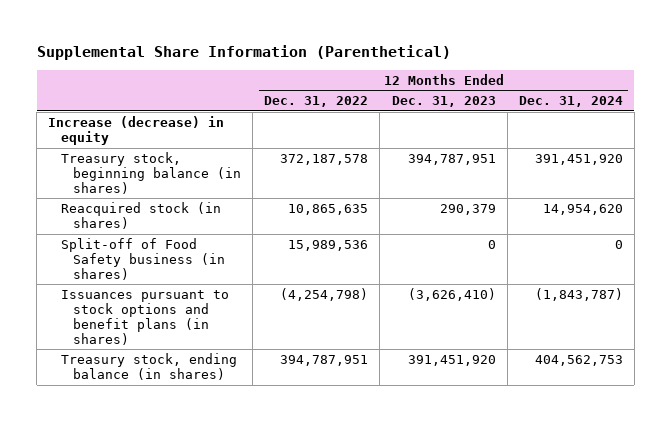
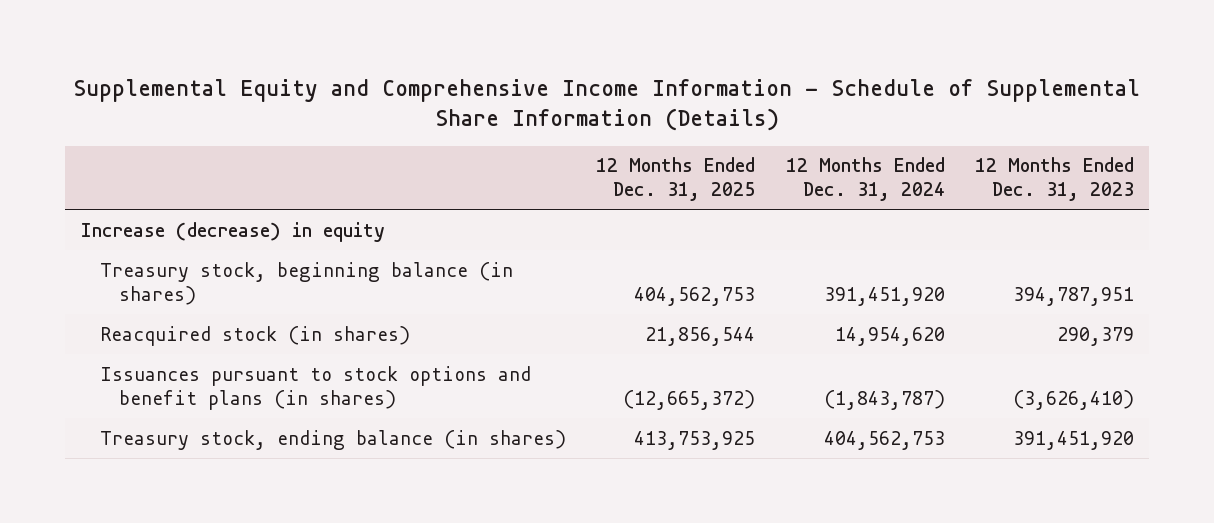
[36,44,451,60] Supplemental Share Information (Parenthetical) -> [73,78,1141,132] Supplemental Equity and Comprehensive Income Information - Schedule of Supplemental Share Information (Details)
[264,96,369,108] Dec. 31, 2022 -> none
none -> [596,157,756,202] 12 Months Ended Dec. 31, 2025
[60,238,226,280] Split-off of Food Safety business (in shares) -> none

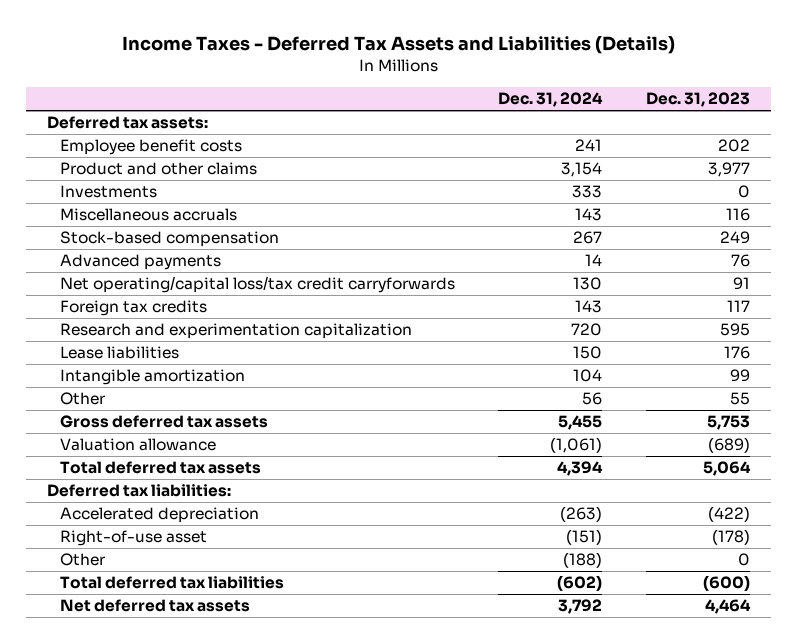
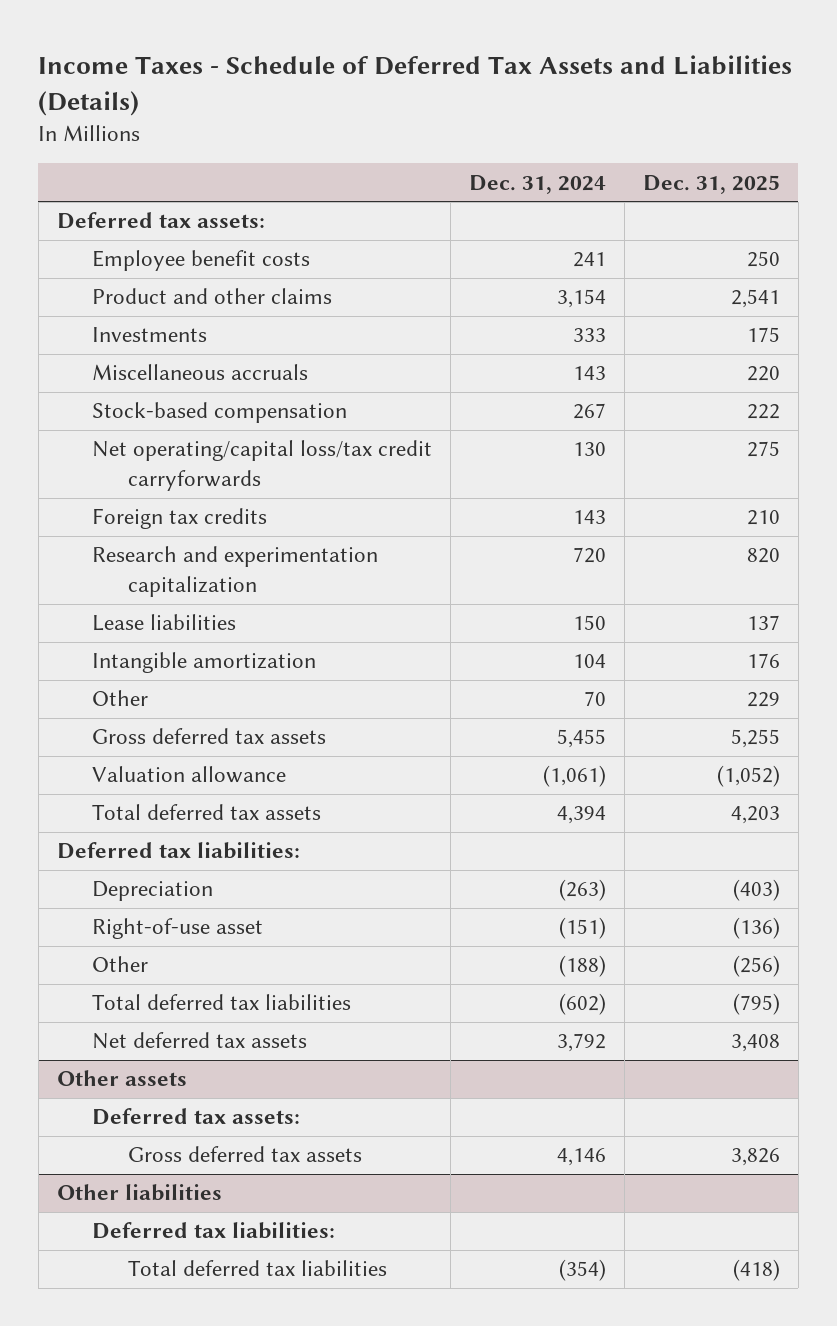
[121,35,675,54] Income Taxes - Deferred Tax Assets and Liabilities (Details) -> [38,54,793,116] Income Taxes - Schedule of Deferred Tax Assets and Liabilities (Details)
[645,92,750,108] Dec. 31, 2023 -> none
none -> [643,174,781,194] Dec. 31, 2025
[59,254,221,271] Advanced payments -> none
[582,392,603,406] 56 -> [584,691,607,707] 70
[59,507,259,524] Accelerated depreciation -> [92,881,214,902] Depreciation
none -> [56,1070,187,1087] Other assets
none -> [92,1108,301,1126] Deferred tax assets:
none -> [128,1146,363,1163] Gross deferred tax assets
none -> [56,1184,222,1202] Other liabilities
none -> [92,1222,336,1240] Deferred tax liabilities:
none -> [128,1260,388,1277] Total deferred tax liabilities

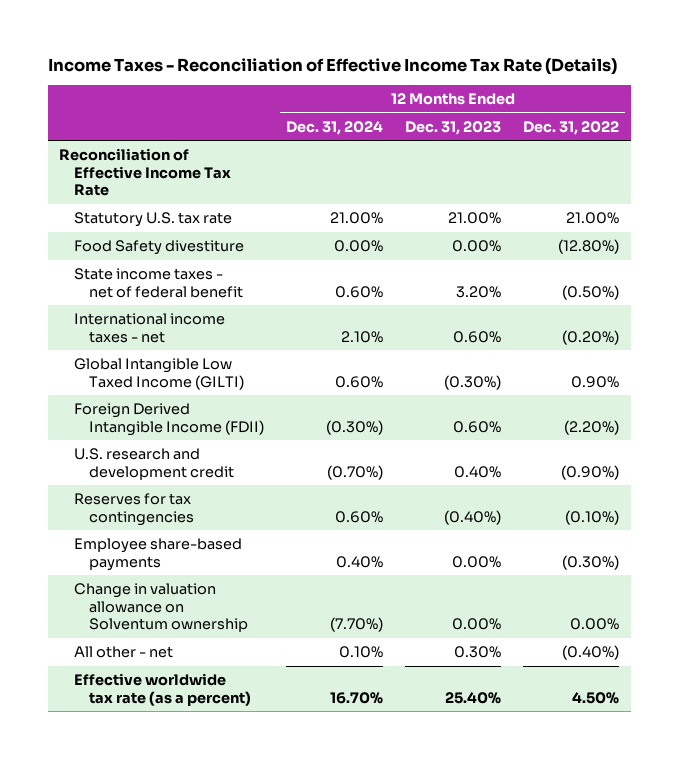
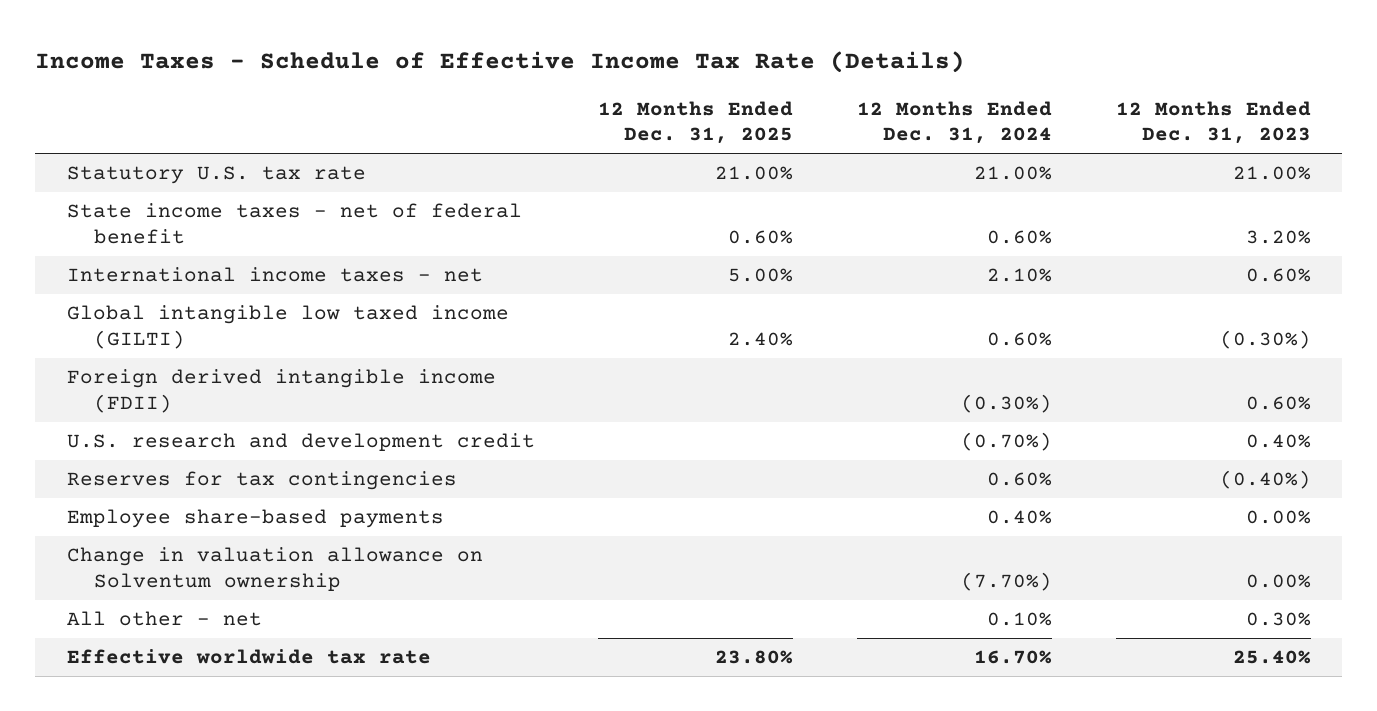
[48,57,618,75] Income Taxes - Reconciliation of Effective Income Tax Rate (Details) -> [34,50,965,73] Income Taxes - Schedule of Effective Income Tax Rate (Details)
[523,120,620,135] Dec. 31, 2022 -> none
none -> [598,100,794,145] 12 Months Ended Dec. 31, 2025
[59,148,232,197] Reconciliation of Effective Income Tax Rate -> none
[74,240,245,256] Food Safety divestiture -> none
[74,358,244,390] Global Intangible Low Taxed Income (GILTI) -> [66,305,509,350] Global intangible low taxed income (GILTI)
[74,403,264,436] Foreign Derived Intangible Income (FDII) -> [66,369,496,414] Foreign derived intangible income (FDII)
[74,673,251,706] Effective worldwide tax rate (as a percent) -> [66,649,431,665] Effective worldwide tax rate

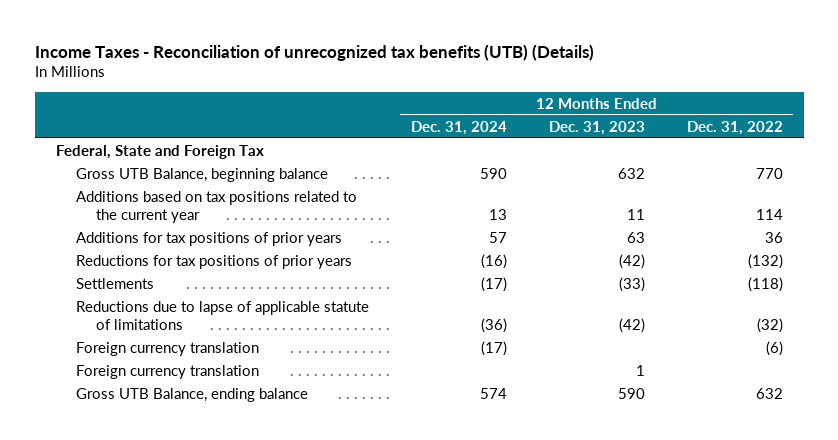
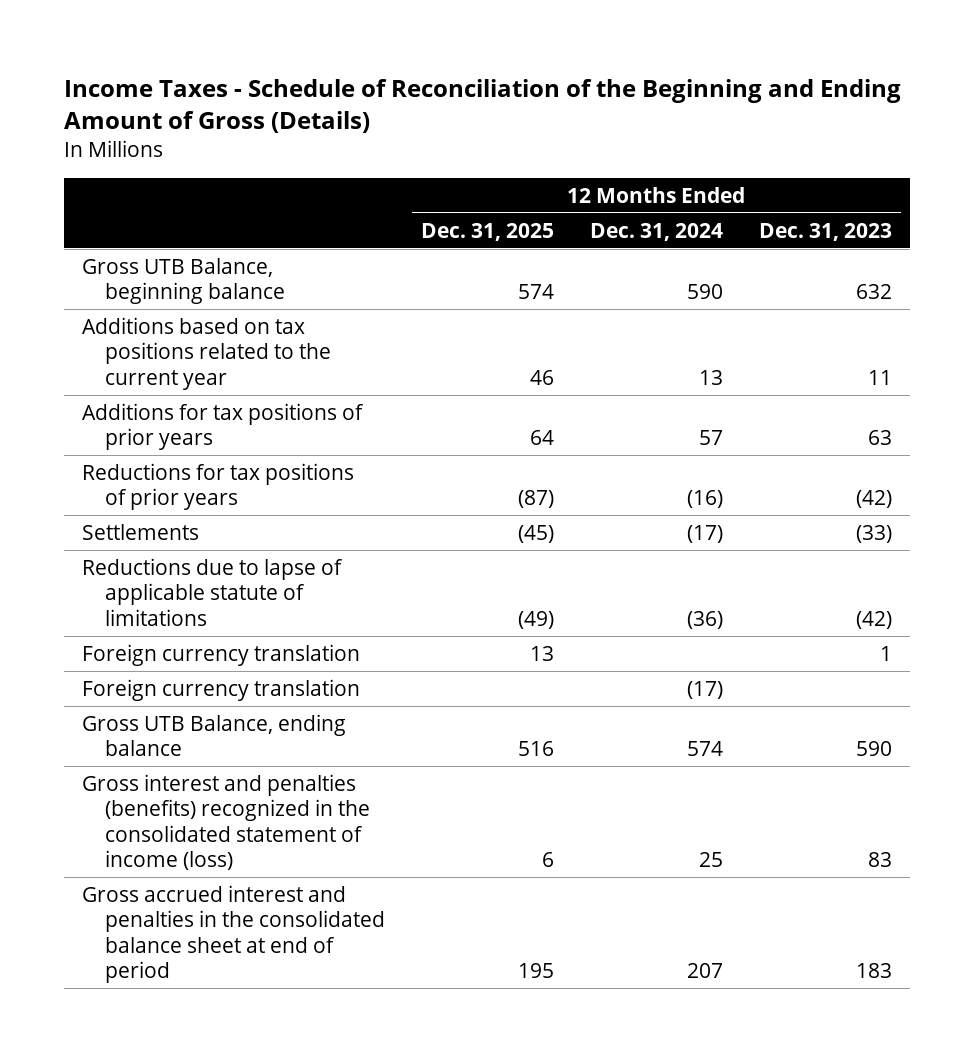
[34,43,594,61] Income Taxes - Reconciliation of unrecognized tax benefits (UTB) (Details) -> [64,78,902,133] Income Taxes - Schedule of Reconciliation of the Beginning and Ending Amount of Gross (Details)
[686,120,783,135] Dec. 31, 2022 -> none
none -> [420,222,554,241] Dec. 31, 2025
[55,144,264,159] Federal, State and Foreign Tax -> none
[76,341,260,356] Foreign currency translation -> [82,678,361,701] Foreign currency translation
none -> [82,773,370,871] Gross interest and penalties (benefits) recognized in the consolidated statement of income (loss)
none -> [82,884,385,984] Gross accrued interest and penalties in the consolidated balance sheet at end of period

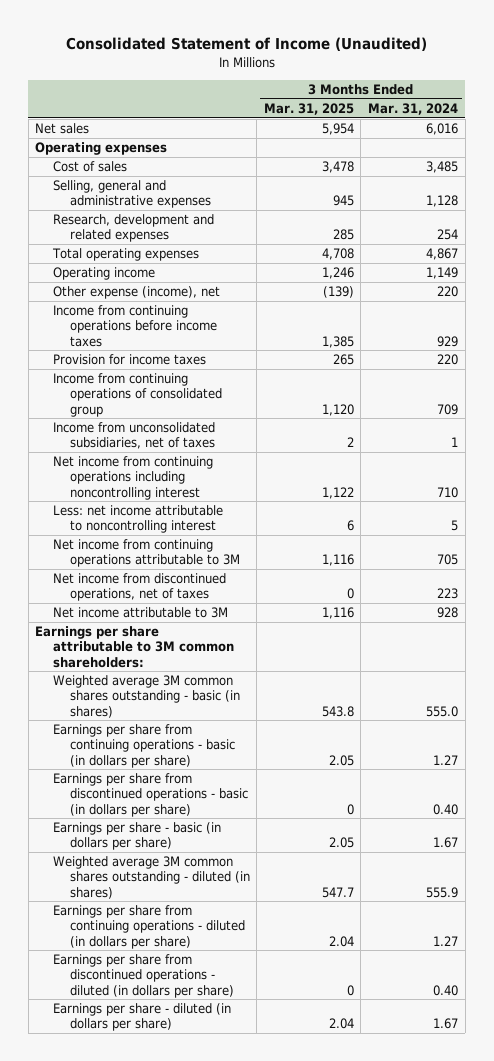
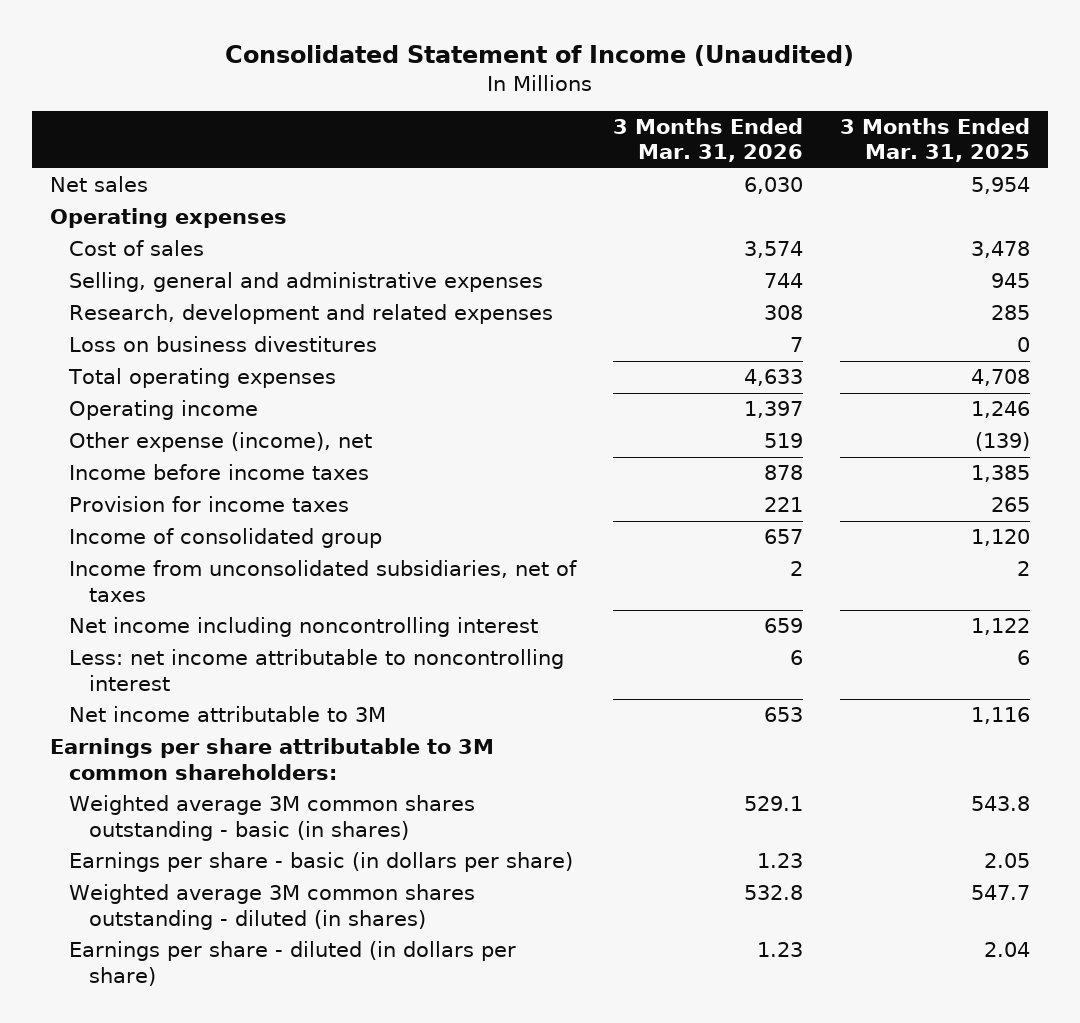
[368,103,459,116] Mar. 31, 2024 -> none
none -> [613,118,804,163] 3 Months Ended Mar. 31, 2026
none -> [69,336,378,353] Loss on business divestitures
[52,305,217,347] Income from continuing operations before income taxes -> [69,464,370,481] Income before income taxes
[52,373,222,417] Income from continuing operations of consolidated group -> [69,528,383,549] Income of consolidated group
[52,456,213,500] Net income from continuing operations including noncontrolling interest -> [69,617,539,638] Net income including noncontrolling interest
[52,539,240,568] Net income from continuing operations attributable to 3M -> none
[52,573,226,602] Net income from discontinued operations, net of taxes -> none
[52,724,235,768] Earnings per share from continuing operations - basic (in dollars per share) -> none
[52,773,248,817] Earnings per share from discontinued operations - basic (in dollars per share) -> none
[52,905,245,949] Earnings per share from continuing operations - diluted (in dollars per share) -> none
[52,954,234,998] Earnings per share from discontinued operations - diluted (in dollars per share) -> none

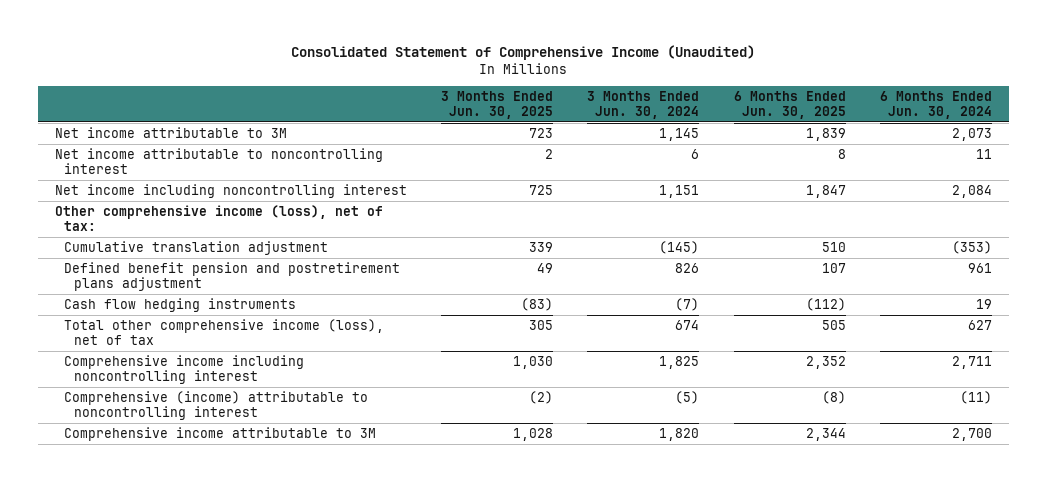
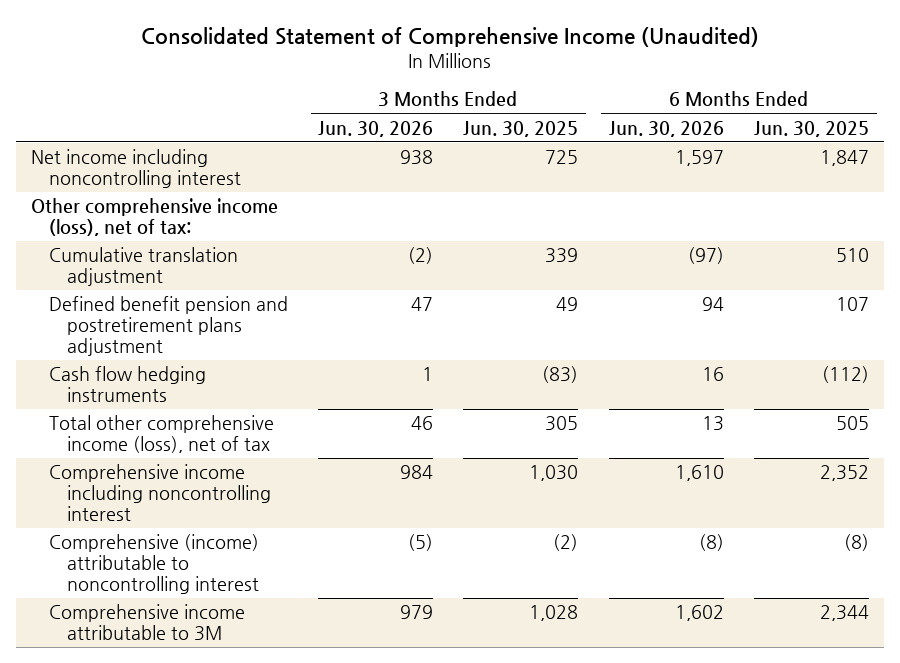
[587,91,700,119] 3 Months Ended Jun. 30, 2024 -> none
[879,91,992,119] 6 Months Ended Jun. 30, 2024 -> none
none -> [318,120,434,137] Jun. 30, 2026
none -> [608,120,724,137] Jun. 30, 2026
[54,127,287,139] Net income attributable to 3M -> none
[54,148,383,174] Net income attributable to noncontrolling interest -> none

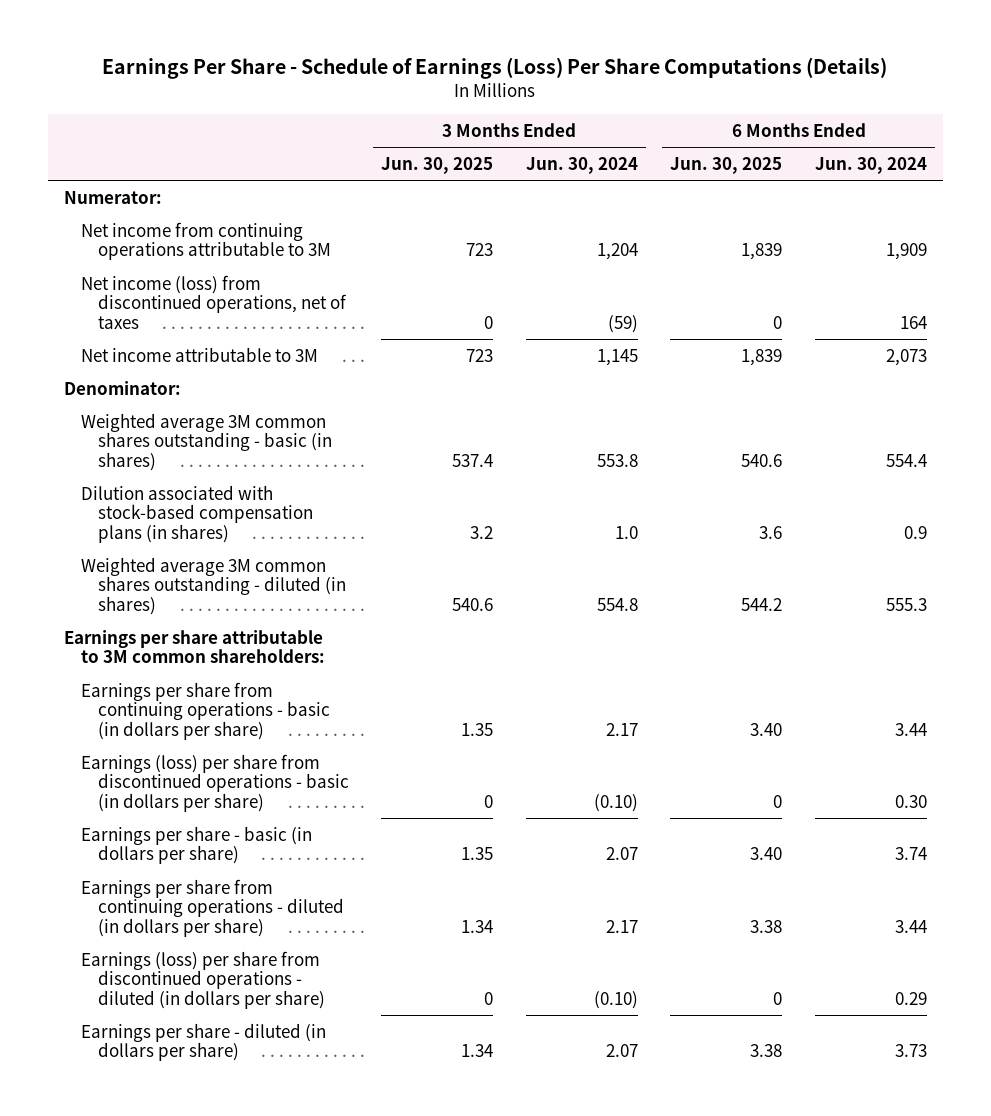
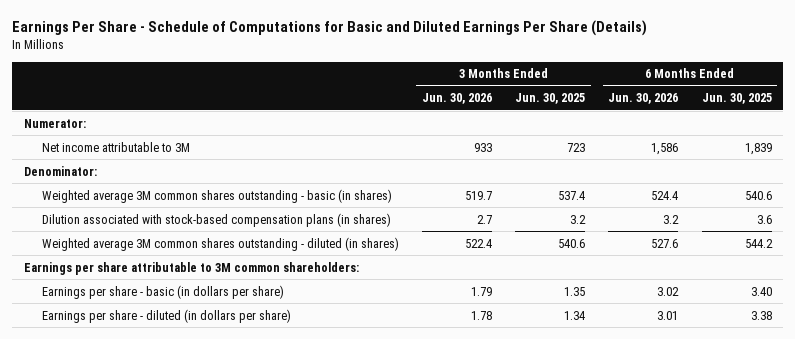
[102,57,888,80] Earnings Per Share - Schedule of Earnings (Loss) Per Share Computations (Details) -> [12,19,648,36] Earnings Per Share - Schedule of Computations for Basic and Diluted Earnings Per Share (Details)
[525,156,638,174] Jun. 30, 2024 -> none
[814,156,927,174] Jun. 30, 2024 -> none
none -> [421,93,492,105] Jun. 30, 2026
none -> [608,93,679,105] Jun. 30, 2026
[80,221,331,261] Net income from continuing operations attributable to 3M -> none
[80,274,347,330] Net income (loss) from discontinued operations, net of taxes -> none
[80,681,330,741] Earnings per share from continuing operations - basic (in dollars per share) -> none
[80,753,349,813] Earnings (loss) per share from discontinued operations - basic (in dollars per share) -> none
[80,878,344,938] Earnings per share from continuing operations - diluted (in dollars per share) -> none
[80,950,325,1010] Earnings (loss) per share from discontinued operations - diluted (in dollars per share) -> none

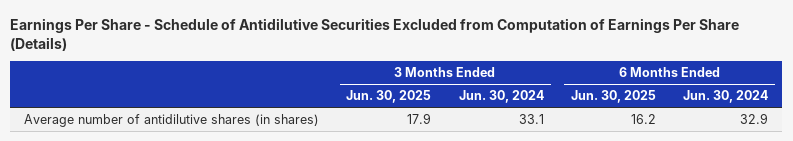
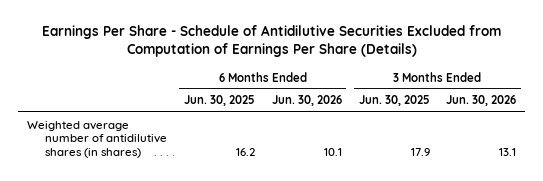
[458,90,544,104] Jun. 30, 2024 -> none
[683,90,769,104] Jun. 30, 2024 -> none
none -> [271,95,342,107] Jun. 30, 2026
none -> [446,95,517,107] Jun. 30, 2026
[24,113,320,127] Average number of antidilutive shares (in shares) -> [26,120,167,158] Weighted average number of antidilutive shares (in shares)

